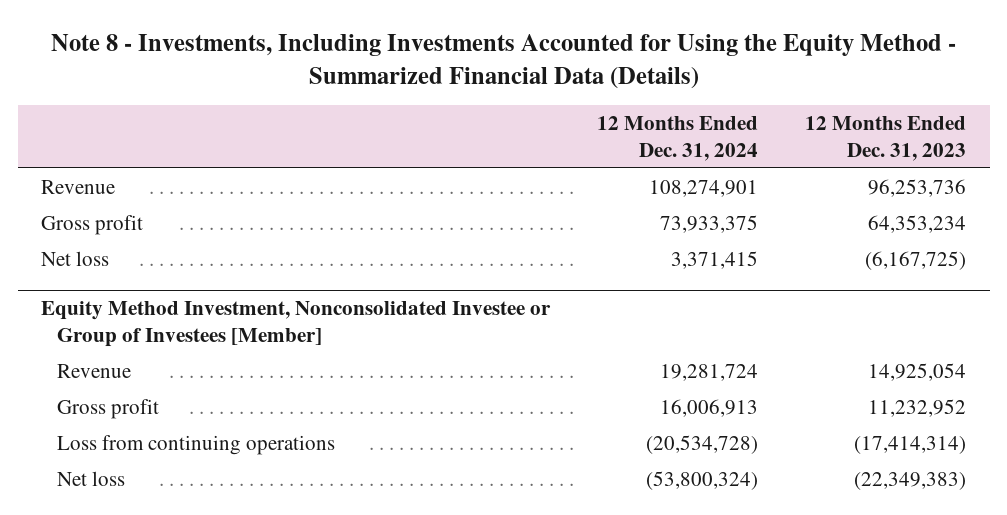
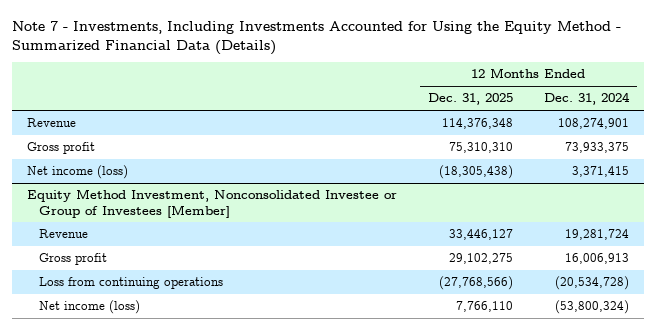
[50,33,956,89] Note 8 - Investments, Including Investments Accounted for Using the Equity Method - Summarized Financial Data (Details) -> [11,20,621,55] Note 7 - Investments, Including Investments Accounted for Using the Equity Method - Summarized Financial Data (Details)
[805,115,967,161] 12 Months Ended Dec. 31, 2023 -> none
none -> [428,93,514,106] Dec. 31, 2025
[41,251,110,267] Net loss -> [27,165,129,180] Net income (loss)
[56,471,125,487] Net loss -> [38,300,140,315] Net income (loss)

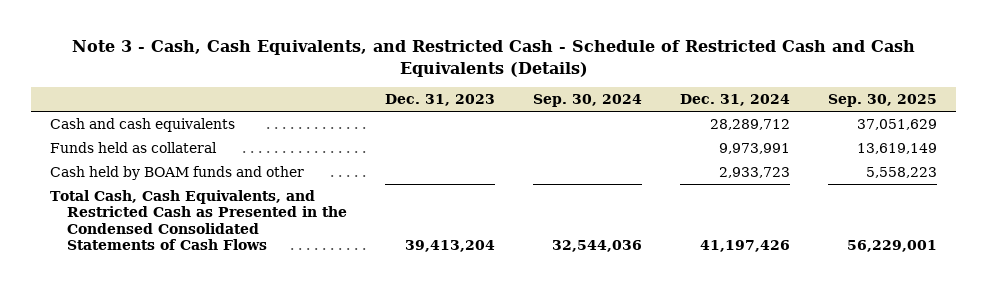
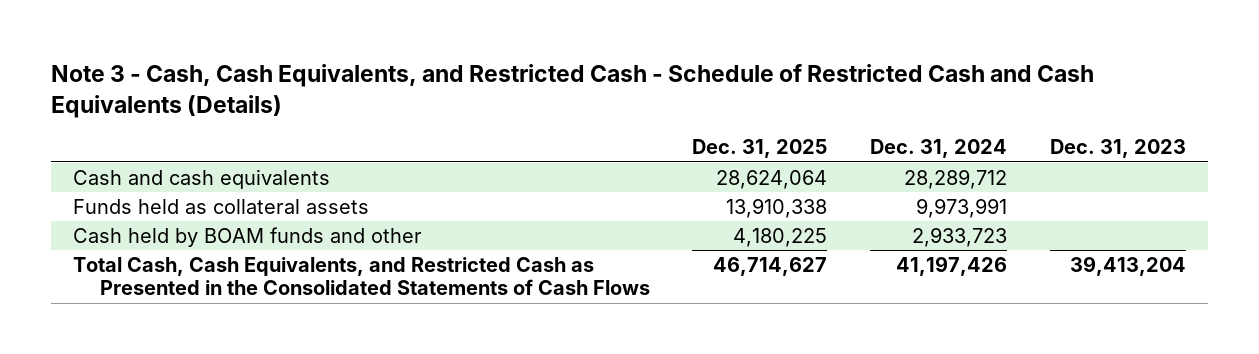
[532,94,642,108] Sep. 30, 2024 -> none
[828,94,938,108] Sep. 30, 2025 -> none
none -> [692,139,828,159] Dec. 31, 2025
[50,141,218,153] Funds held as collateral -> [72,198,369,214] Funds held as collateral assets
[50,189,347,250] Total Cash, Cash Equivalents, and Restricted Cash as Presented in the Condensed Consolidated Statements of Cash Flows -> [72,256,650,296] Total Cash, Cash Equivalents, and Restricted Cash as Presented in the Consolidated Statements of Cash Flows

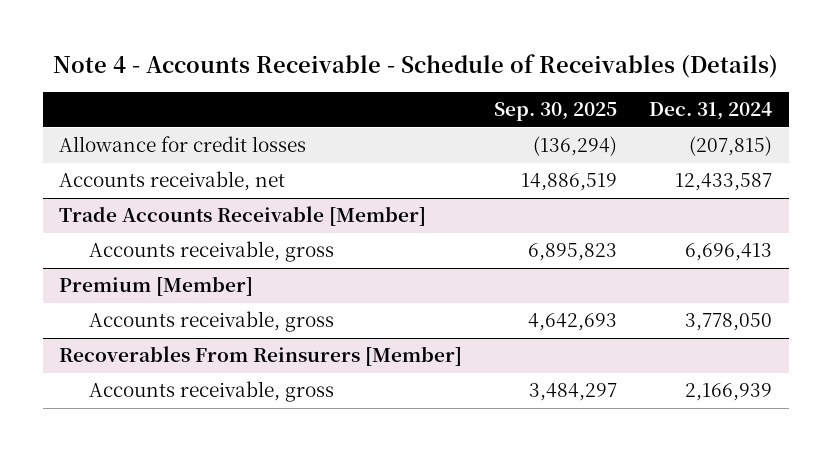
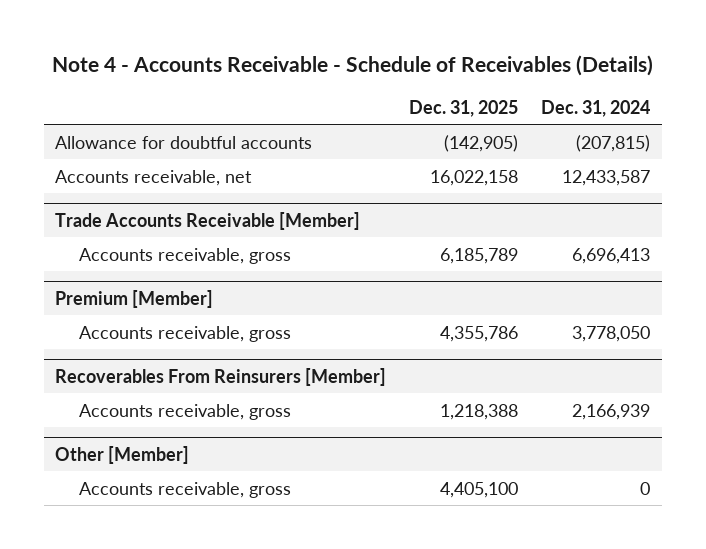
[494,102,618,122] Sep. 30, 2025 -> none
none -> [409,99,519,117] Dec. 31, 2025
[59,136,307,153] Allowance for credit losses -> [55,135,313,149] Allowance for doubtful accounts
none -> [55,446,190,465] Other [Member]
none -> [79,481,292,498] Accounts receivable, gross

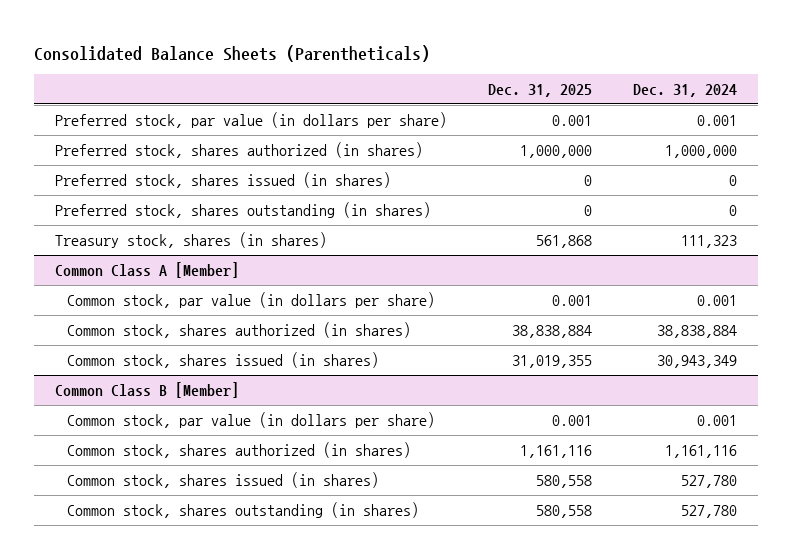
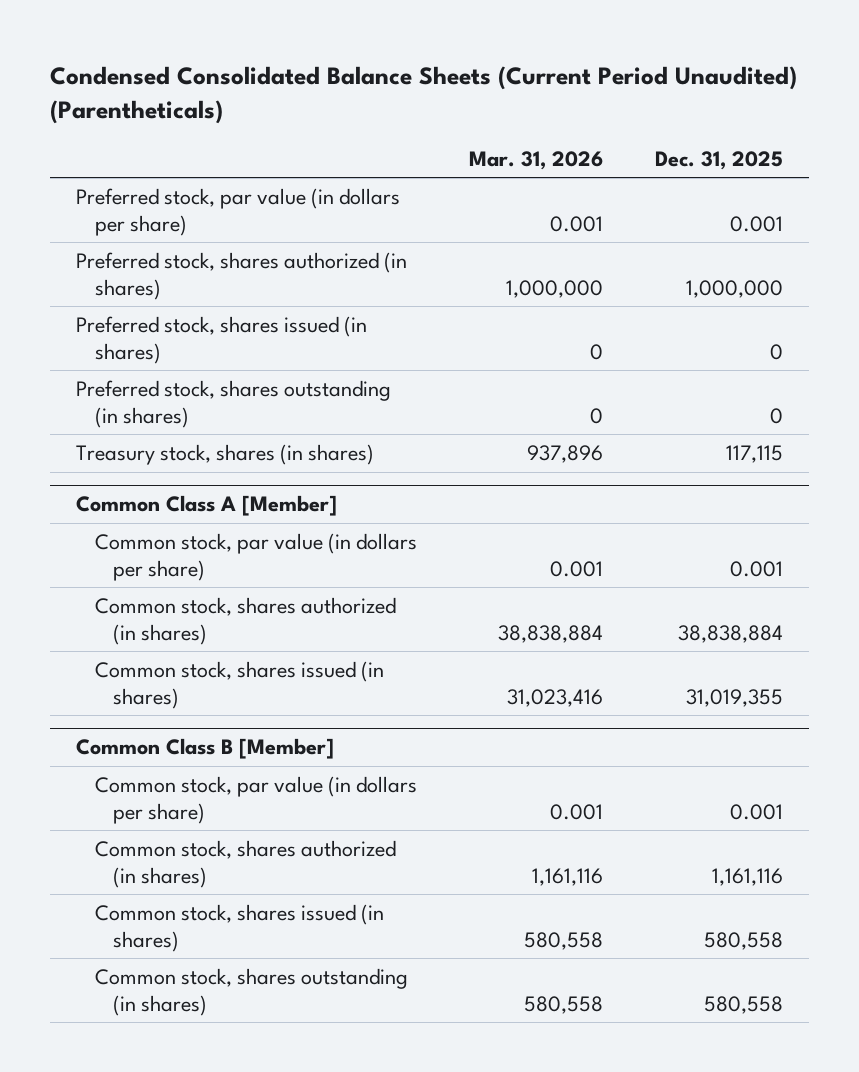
[34,44,431,62] Consolidated Balance Sheets (Parentheticals) -> [49,65,797,124] Condensed Consolidated Balance Sheets (Current Period Unaudited) (Parentheticals)
[632,84,737,98] Dec. 31, 2024 -> none
none -> [468,150,603,170] Mar. 31, 2026
[535,234,592,248] 561,868 -> [726,445,784,464] 117,115

